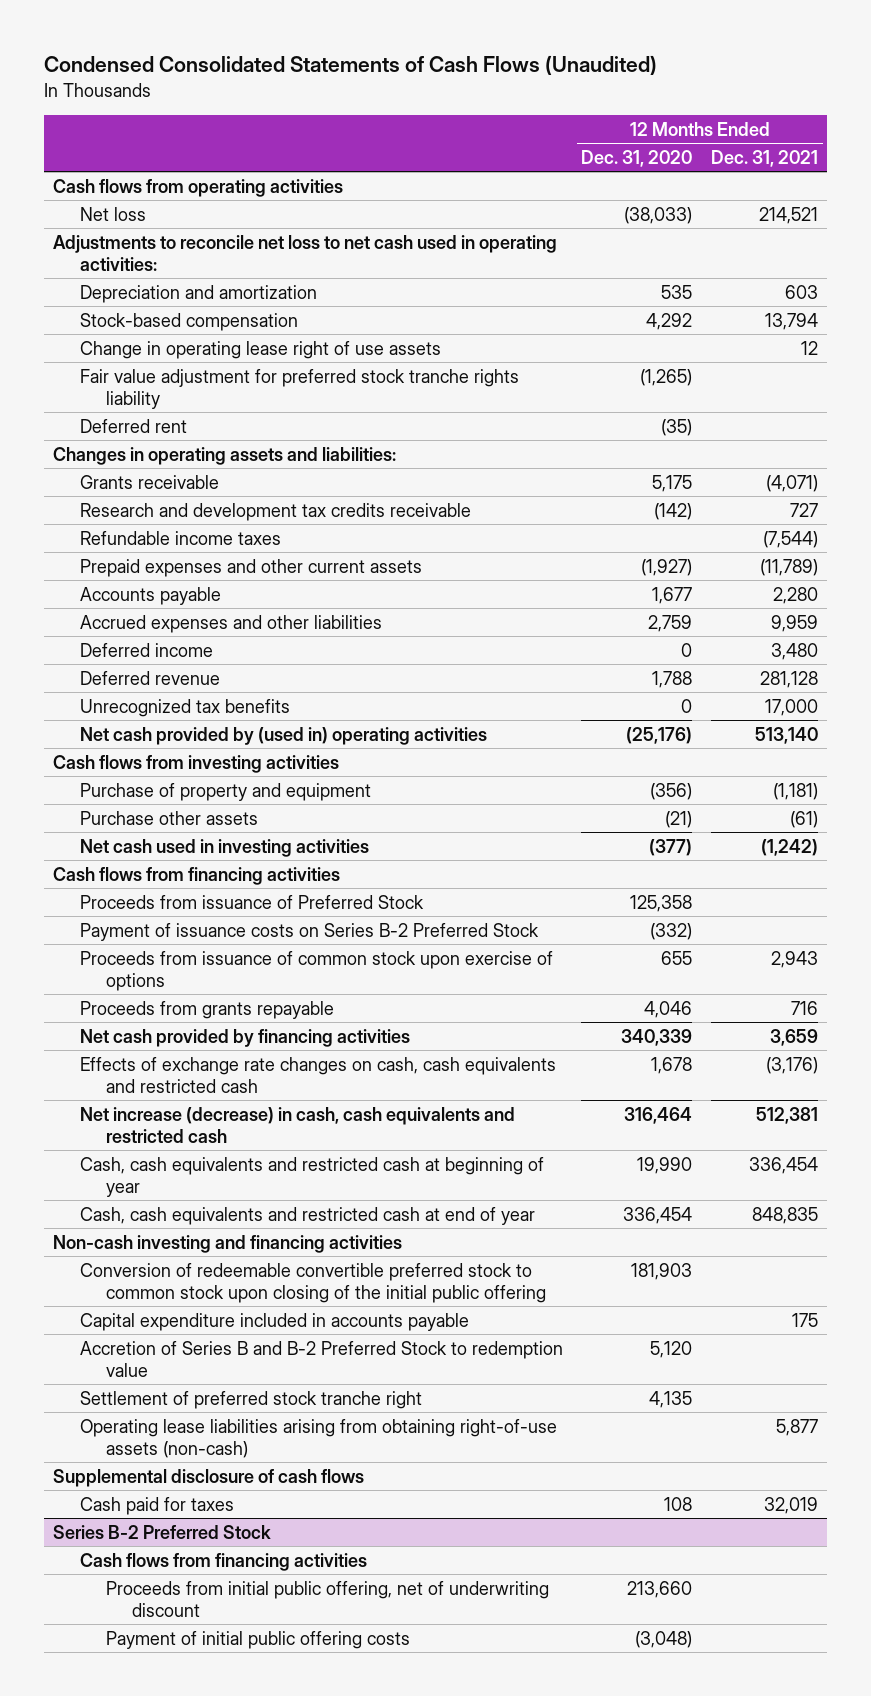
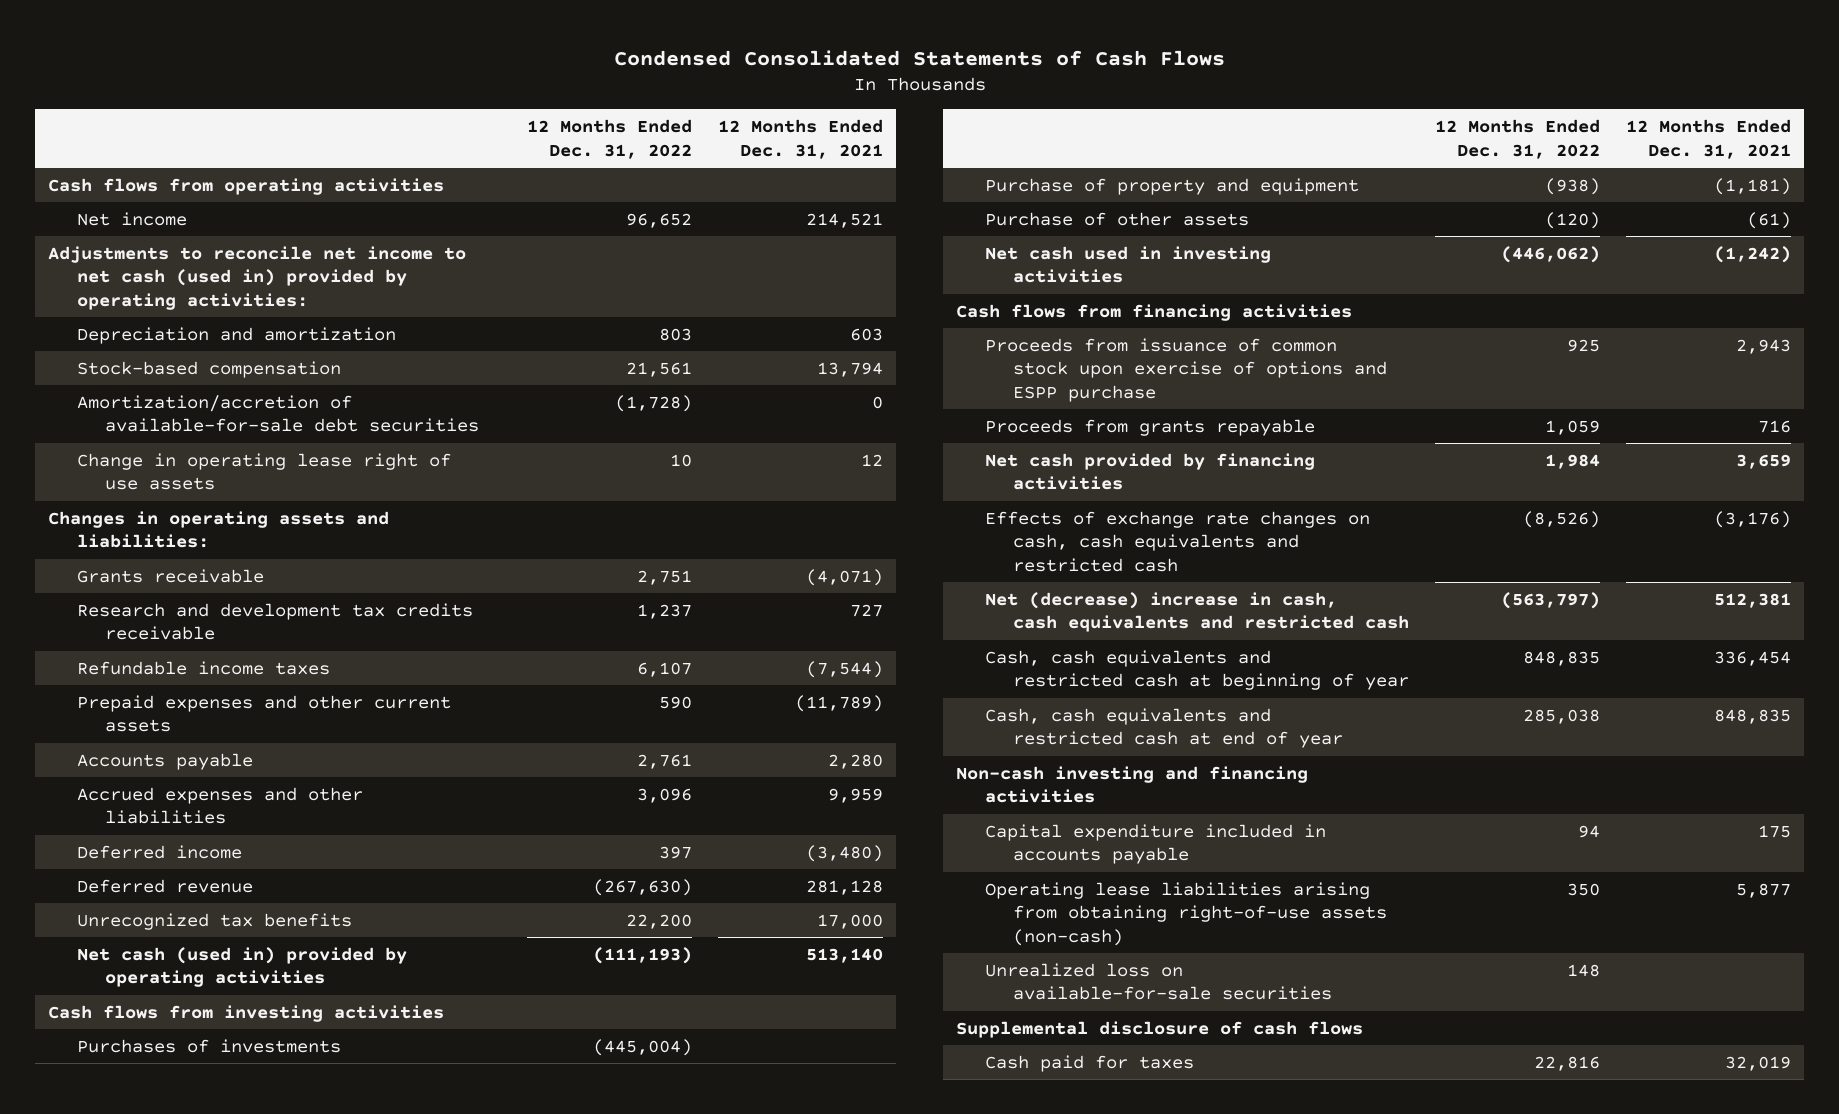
[43,55,657,76] Condensed Consolidated Statements of Cash Flows (Unaudited) -> [613,49,1225,66] Condensed Consolidated Statements of Cash Flows
[581,149,693,167] Dec. 31, 2020 -> none
none -> [526,118,692,159] 12 Months Ended Dec. 31, 2022
[79,206,146,221] Net loss -> [76,211,187,226] Net income
[53,234,558,272] Adjustments to reconcile net loss to net cash used in operating activities: -> [48,245,467,310] Adjustments to reconcile net income to net cash (used in) provided by operating activities:
none -> [76,394,479,433] Amortization/accretion of available-for-sale debt securities
[79,368,519,410] Fair value adjustment for preferred stock tranche rights liability -> none
[79,418,187,433] Deferred rent -> none
[770,642,818,660] 3,480 -> [805,844,883,862] (3,480)
[79,726,487,745] Net cash provided by (used in) operating activities -> [76,946,407,988] Net cash (used in) provided by operating activities
none -> [76,1038,341,1053] Purchases of investments
[79,810,258,825] Purchase other assets -> [984,211,1249,226] Purchase of other assets
[79,894,424,909] Proceeds from issuance of Preferred Stock -> none
[79,922,539,941] Payment of issuance costs on Series B-2 Preferred Stock -> none
[79,950,553,992] Proceeds from issuance of common stock upon exercise of options -> [984,337,1387,402] Proceeds from issuance of common stock upon exercise of options and ESPP purchase
[79,1106,515,1144] Net increase (decrease) in cash, cash equivalents and restricted cash -> [984,591,1409,633] Net (decrease) increase in cash, cash equivalents and restricted cash
[79,1262,546,1304] Conversion of redeemable convertible preferred stock to common stock upon closing of the initial public offering -> none
[79,1340,563,1378] Accretion of Series B and B-2 Preferred Stock to redemption value -> none
[79,1390,422,1409] Settlement of preferred stock tranche right -> none
none -> [984,962,1332,1001] Unrealized loss on available-for-sale securities
[53,1524,272,1539] Series B-2 Preferred Stock -> none
[79,1552,367,1571] Cash flows from financing activities -> none
[105,1580,549,1618] Proceeds from initial public offering, net of underwriting discount -> none
[105,1630,410,1649] Payment of initial public offering costs -> none

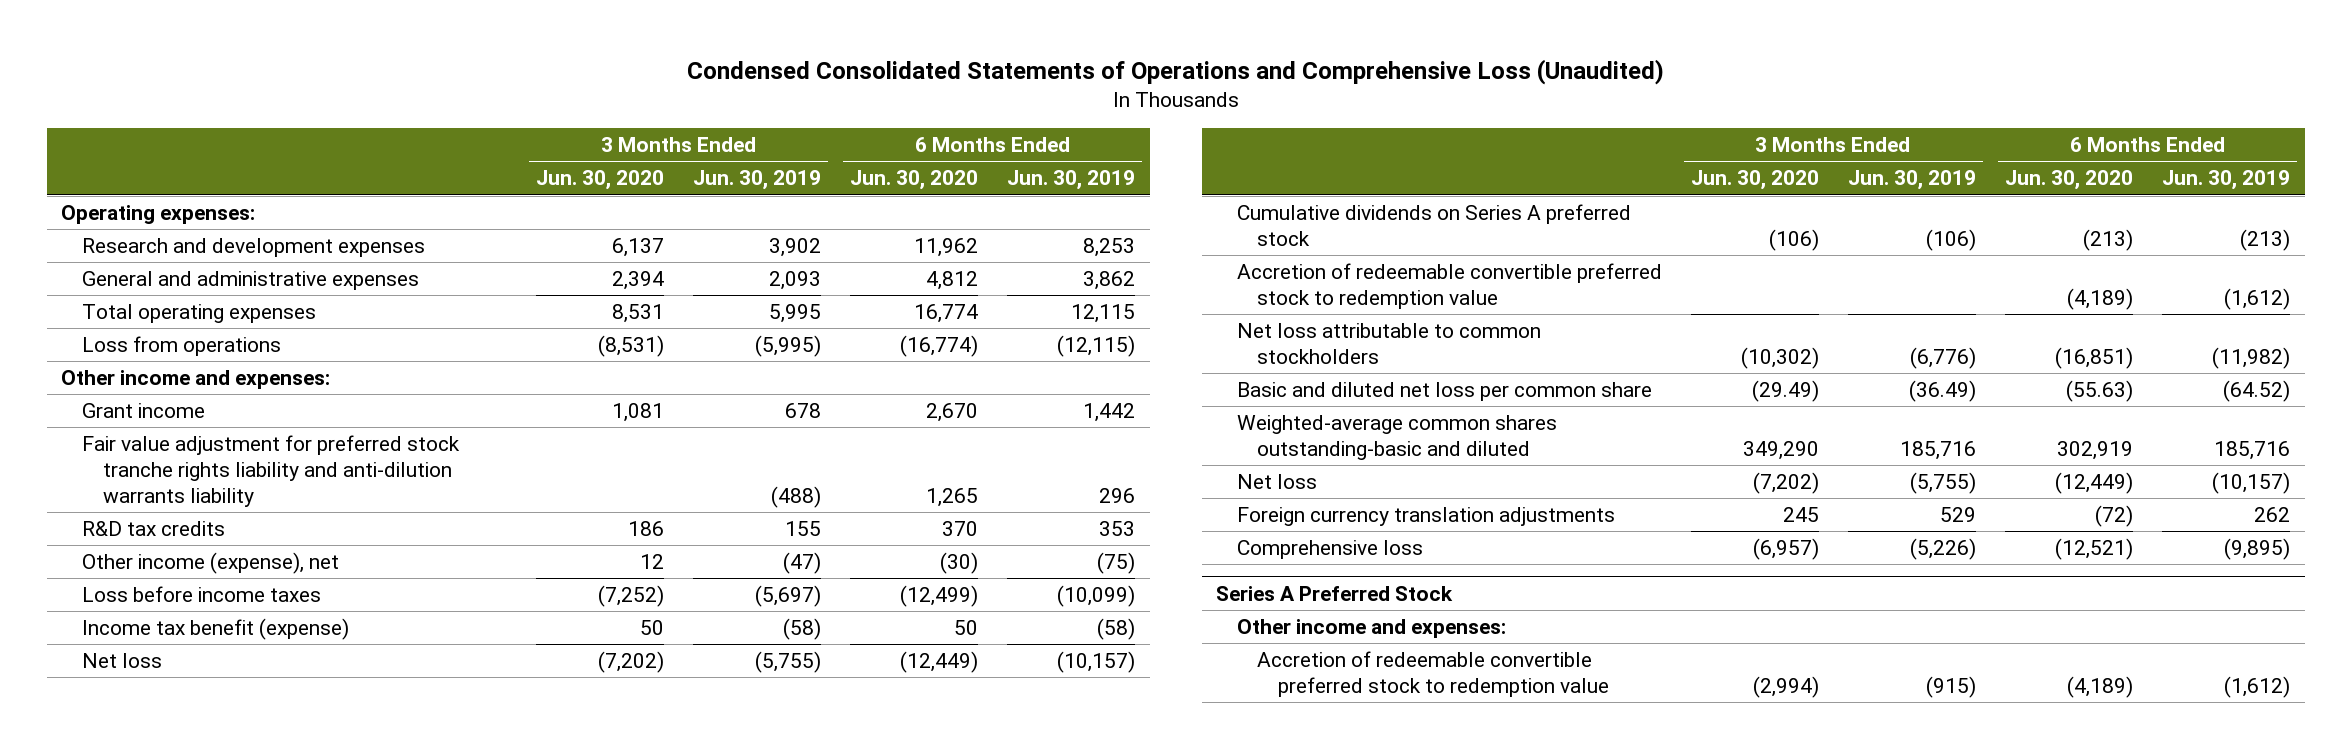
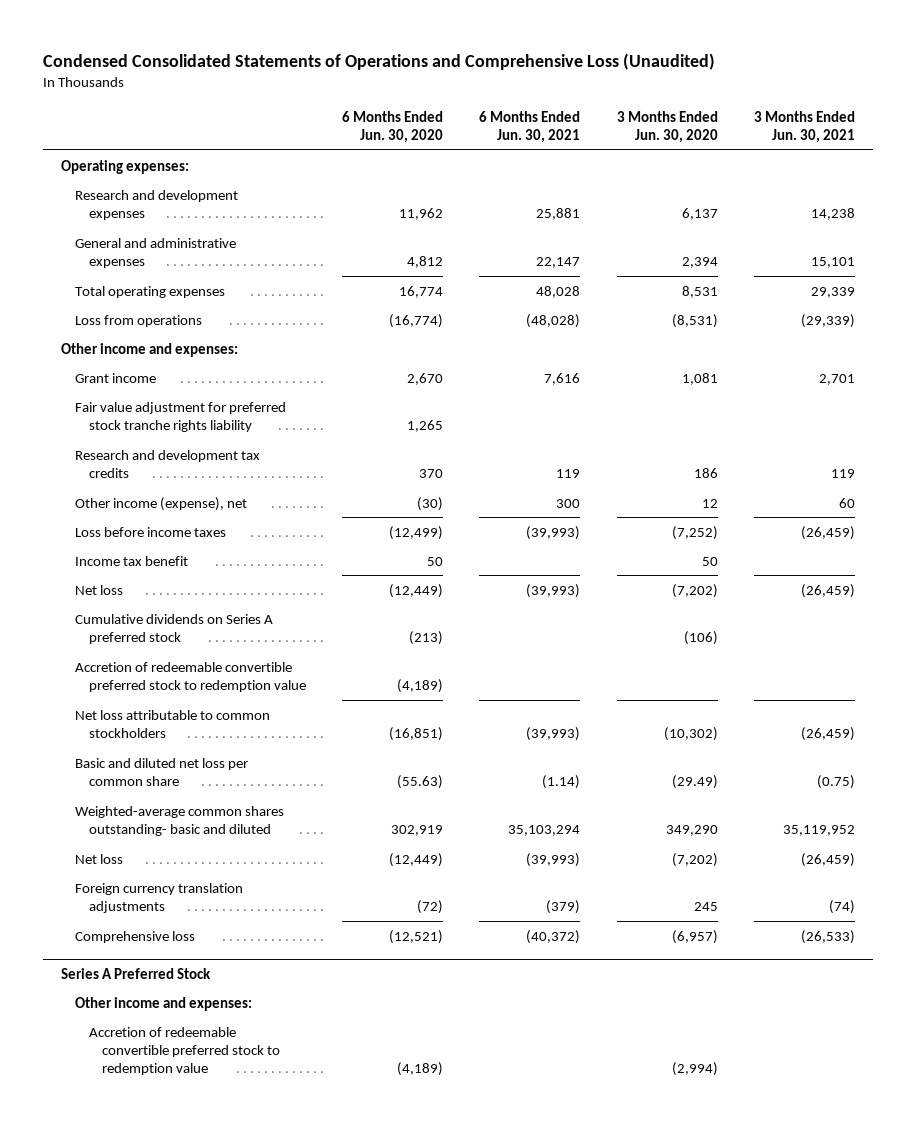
[693,170,822,191] Jun. 30, 2019 -> none
[1007,170,1136,191] Jun. 30, 2019 -> none
none -> [479,110,581,143] 6 Months Ended Jun. 30, 2021
none -> [754,110,856,143] 3 Months Ended Jun. 30, 2021
[82,435,461,507] Fair value adjustment for preferred stock tranche rights liability and anti-dilution warrants liability -> [75,401,287,432] Fair value adjustment for preferred stock tranche rights liability
[82,521,226,537] R&D tax credits -> [75,449,261,478] Research and development tax credits
[82,618,350,641] Income tax benefit (expense) -> [75,555,189,566] Income tax benefit
[1236,415,1557,460] Weighted-average common shares outstanding-basic and diluted -> [75,805,285,836] Weighted-average common shares outstanding- basic and diluted

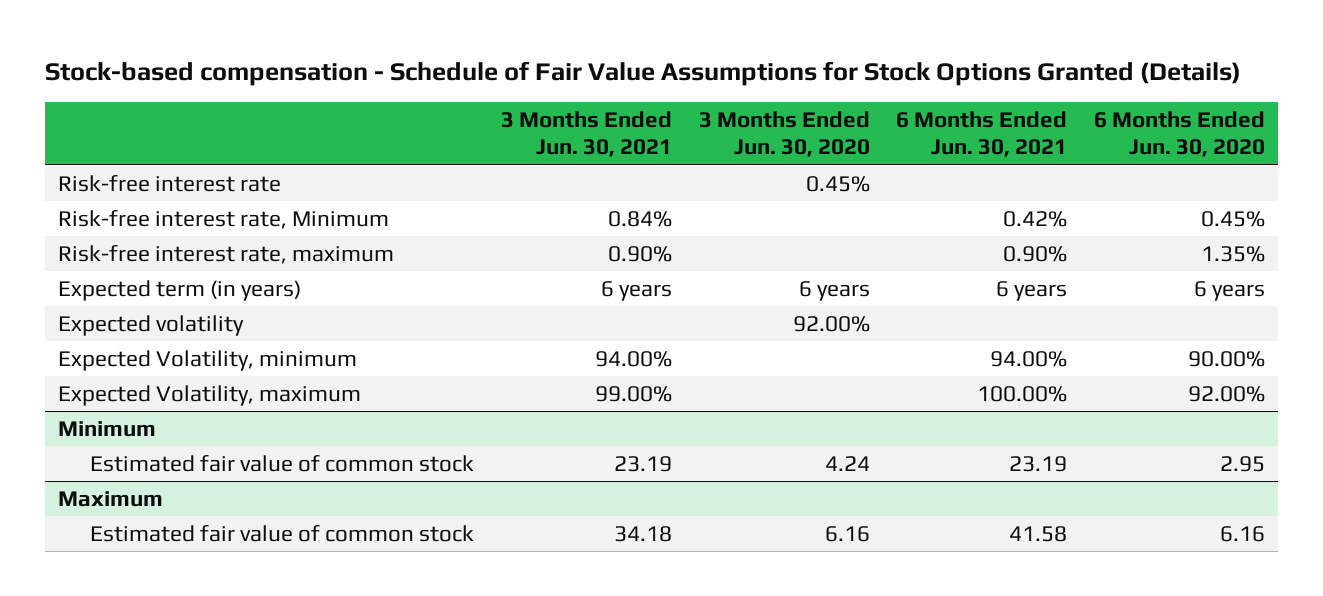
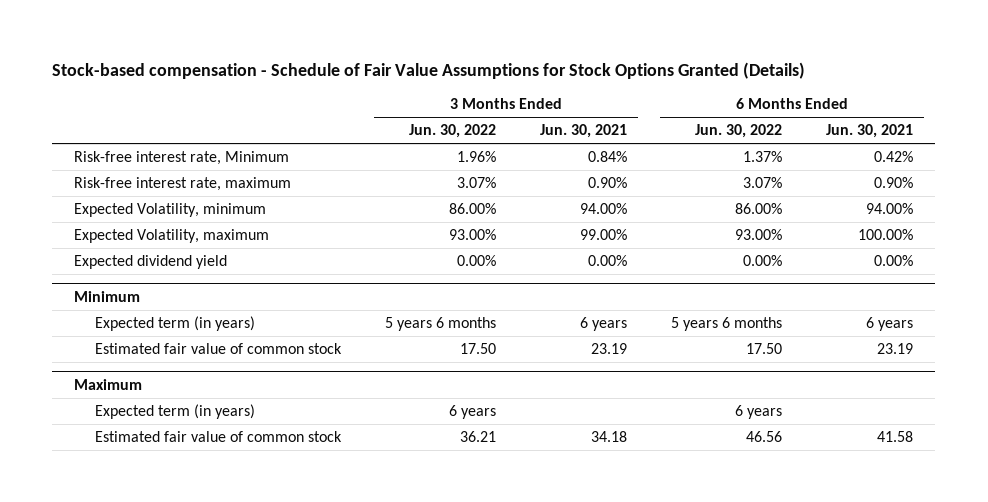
[698,111,870,158] 3 Months Ended Jun. 30, 2020 -> none
[1093,111,1265,158] 6 Months Ended Jun. 30, 2020 -> none
none -> [408,124,496,139] Jun. 30, 2022
none -> [695,124,783,139] Jun. 30, 2022
[58,174,282,192] Risk-free interest rate -> none
[58,279,302,301] Expected term (in years) -> none
[58,314,245,336] Expected volatility -> none
none -> [74,254,228,269] Expected dividend yield
none -> [94,315,255,331] Expected term (in years)
none -> [94,403,255,419] Expected term (in years)

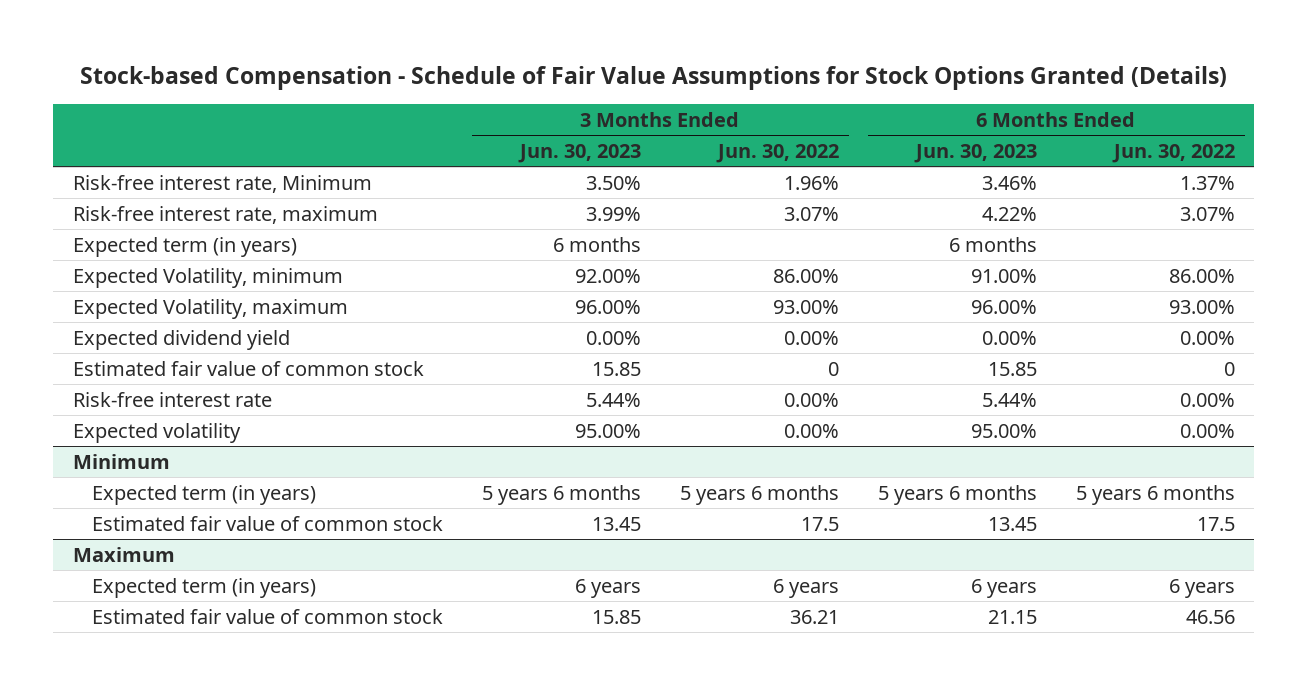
[52,62,806,80] Stock-based compensation - Schedule of Fair Value Assumptions for Stock Options Granted (Details) -> [79,66,1227,91] Stock-based Compensation - Schedule of Fair Value Assumptions for Stock Options Granted (Details)
[540,124,628,139] Jun. 30, 2021 -> none
[826,124,914,139] Jun. 30, 2021 -> none
none -> [517,144,641,164] Jun. 30, 2023
none -> [913,144,1037,164] Jun. 30, 2023
none -> [72,236,297,257] Expected term (in years)
none -> [72,360,424,376] Estimated fair value of common stock
none -> [72,391,272,407] Risk-free interest rate
none -> [72,422,241,443] Expected volatility
[459,342,496,354] 17.50 -> [800,516,839,531] 17.5
[746,342,783,354] 17.50 -> [1196,516,1235,531] 17.5

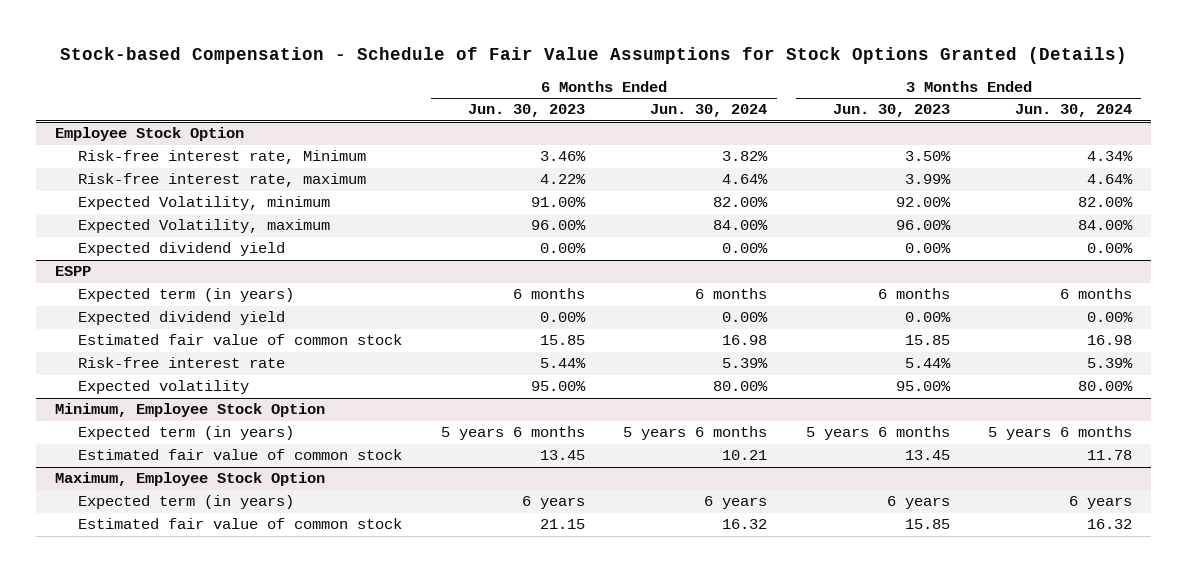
[715,144,839,164] Jun. 30, 2022 -> none
[1111,144,1235,164] Jun. 30, 2022 -> none
none -> [650,104,768,118] Jun. 30, 2024
none -> [1014,104,1132,118] Jun. 30, 2024
none -> [55,127,245,142] Employee Stock Option
[72,236,297,257] Expected term (in years) -> none
none -> [55,266,92,277] ESPP
none -> [78,288,295,303] Expected term (in years)
none -> [78,311,286,326] Expected dividend yield
[72,453,170,469] Minimum -> none
none -> [55,403,326,418] Minimum, Employee Stock Option
[72,546,175,562] Maximum -> none
none -> [55,472,326,487] Maximum, Employee Stock Option

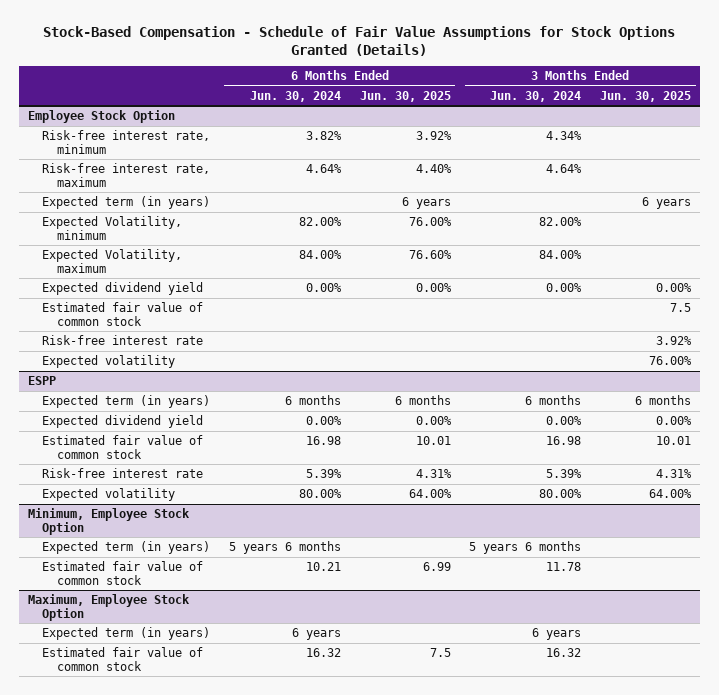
[59,47,1127,65] Stock-based Compensation - Schedule of Fair Value Assumptions for Stock Options Granted (Details) -> [43,25,676,56] Stock-Based Compensation - Schedule of Fair Value Assumptions for Stock Options Granted (Details)
[467,104,585,118] Jun. 30, 2023 -> none
[832,104,950,118] Jun. 30, 2023 -> none
none -> [359,90,451,102] Jun. 30, 2025
none -> [600,90,692,102] Jun. 30, 2025
[78,150,367,165] Risk-free interest rate, Minimum -> [42,130,211,154] Risk-free interest rate, minimum
none -> [42,196,211,210] Expected term (in years)
none -> [42,302,204,326] Estimated fair value of common stock
none -> [42,335,204,346] Risk-free interest rate
none -> [42,355,176,369] Expected volatility

